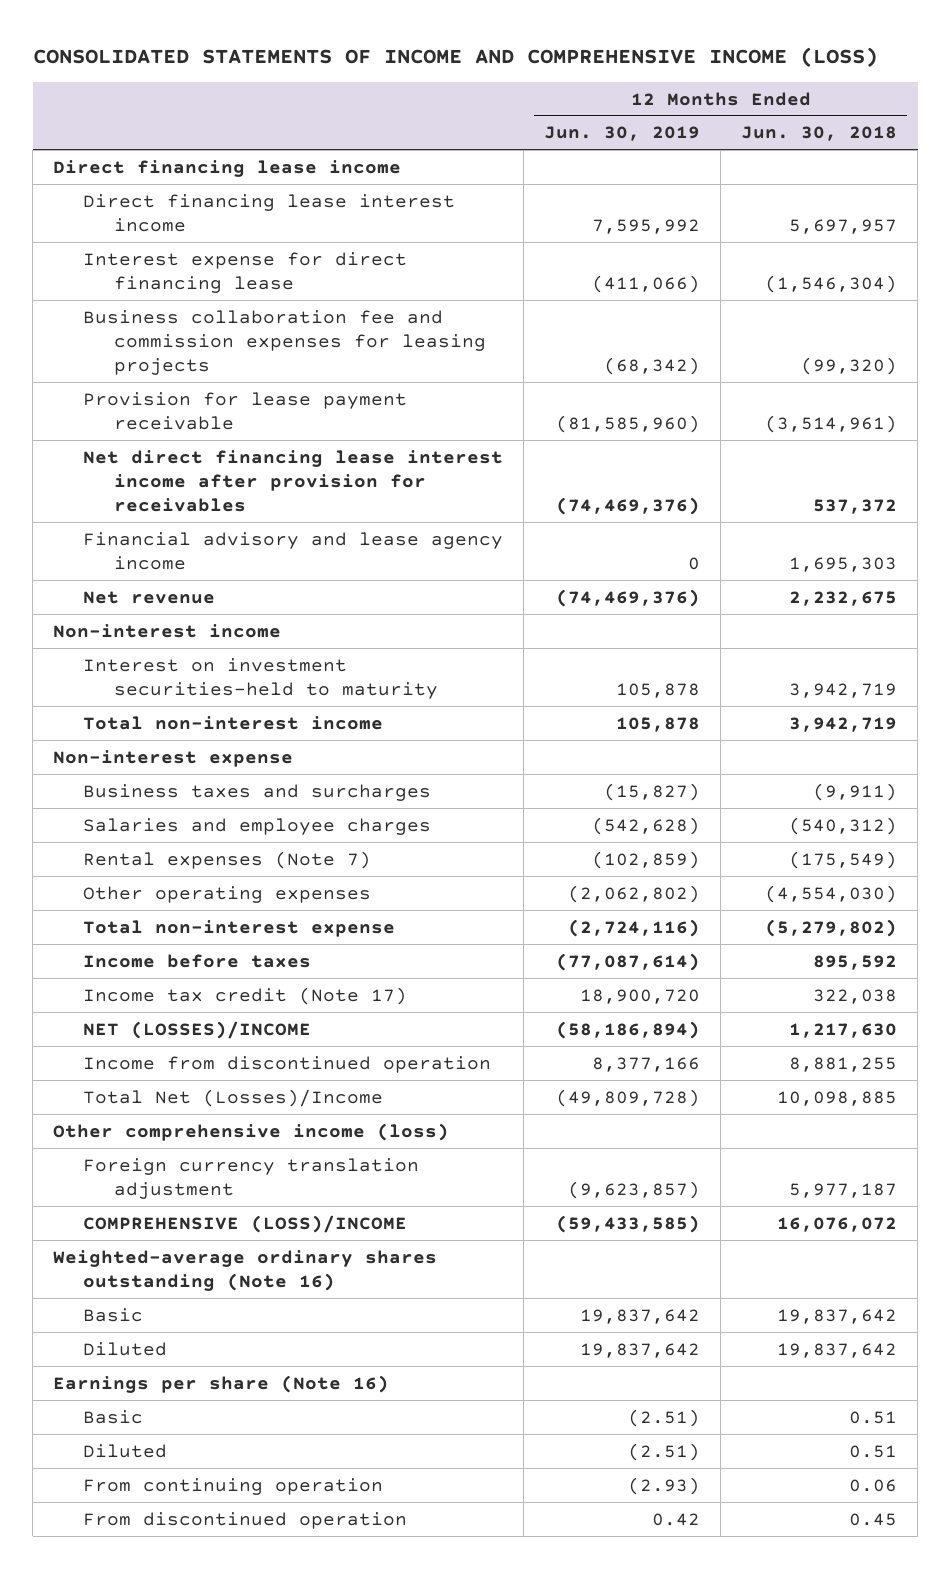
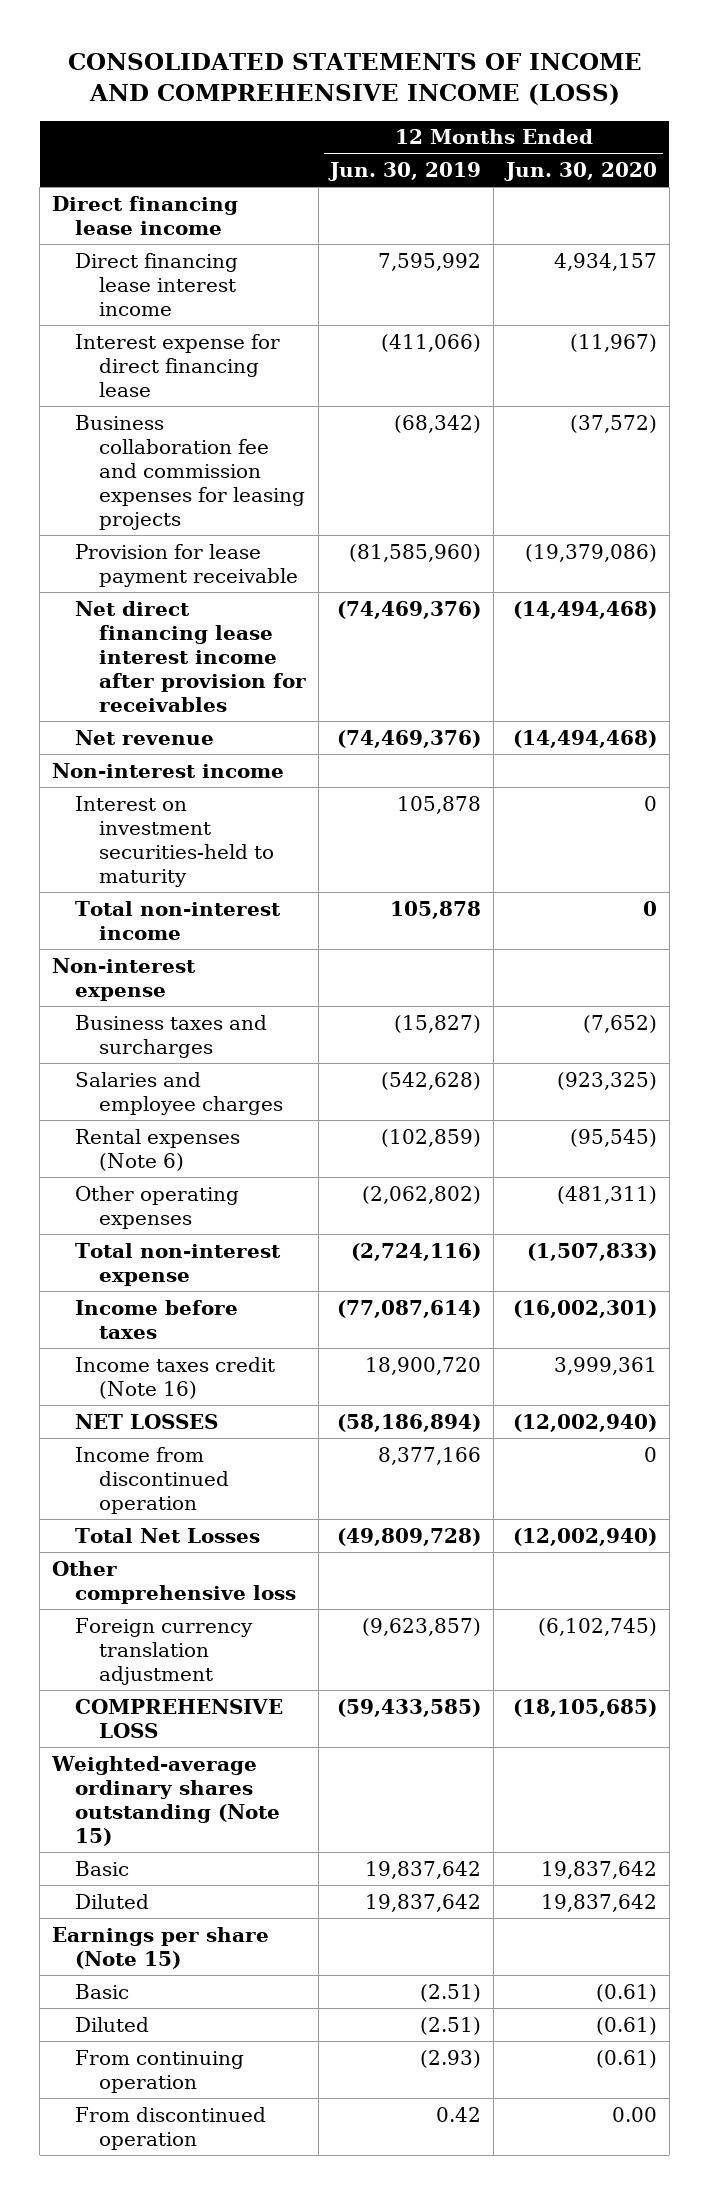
[741,126,898,142] Jun. 30, 2018 -> none
none -> [504,161,658,181] Jun. 30, 2020
[83,531,504,570] Financial advisory and lease agency income -> none
[83,850,372,869] Rental expenses (Note 7) -> [75,1128,241,1171] Rental expenses (Note 6)
[83,986,408,1005] Income tax credit (Note 17) -> [75,1356,276,1399] Income taxes credit (Note 16)
[83,1020,312,1039] NET (LOSSES)/INCOME -> [75,1413,219,1429] NET LOSSES
[83,1088,384,1107] Total Net (Losses)/Income -> [75,1527,261,1543] Total Net Losses
[53,1122,450,1141] Other comprehensive income (loss) -> [52,1560,297,1604] Other comprehensive loss
[83,1214,408,1233] COMPREHENSIVE (LOSS)/INCOME -> [75,1698,284,1738] COMPREHENSIVE LOSS
[53,1249,438,1291] Weighted-average ordinary shares outstanding (Note 16) -> [51,1755,281,1846] Weighted-average ordinary shares outstanding (Note 15)
[53,1374,390,1393] Earnings per share (Note 16) -> [52,1926,270,1969] Earnings per share (Note 15)

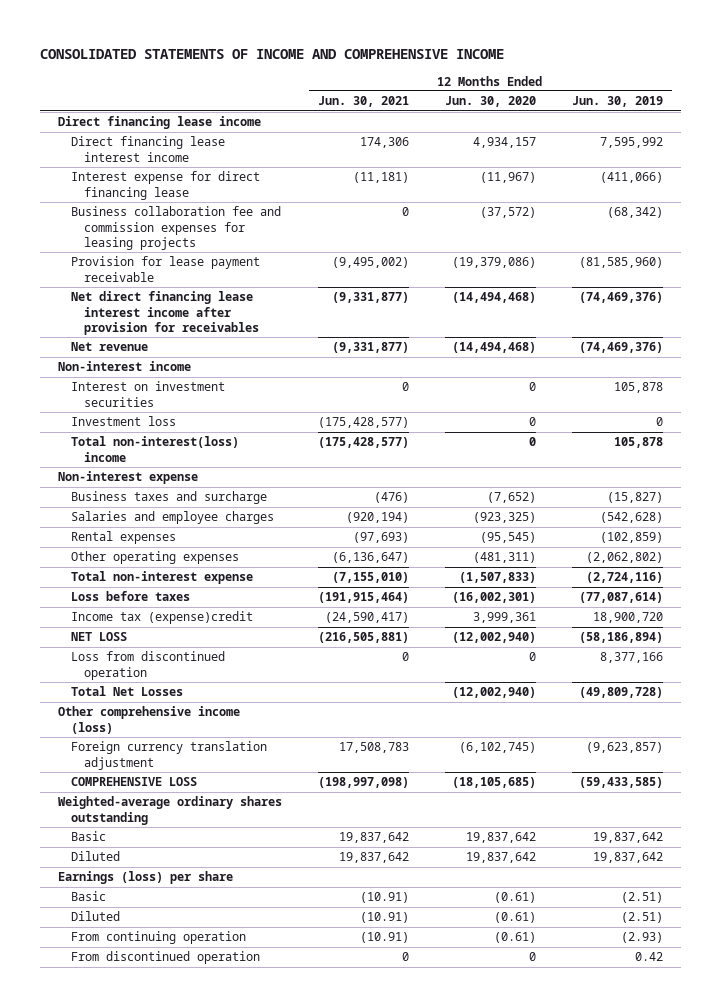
[67,53,642,106] CONSOLIDATED STATEMENTS OF INCOME AND COMPREHENSIVE INCOME (LOSS) -> [40,49,505,60] CONSOLIDATED STATEMENTS OF INCOME AND COMPREHENSIVE INCOME
none -> [318,96,410,108] Jun. 30, 2021
[75,795,274,887] Interest on investment securities-held to maturity -> [71,381,226,407] Interest on investment securities
none -> [71,416,177,427] Investment loss
[75,900,282,940] Total non-interest income -> [71,436,240,462] Total non-interest(loss) income
[75,1014,268,1058] Business taxes and surcharges -> [71,491,268,505] Business taxes and surcharge
[75,1128,241,1171] Rental expenses (Note 6) -> [71,531,177,545] Rental expenses
[75,1299,239,1339] Income before taxes -> [71,591,191,602] Loss before taxes
[75,1356,276,1399] Income taxes credit (Note 16) -> [71,611,254,625] Income tax (expense)credit
[75,1413,219,1429] NET LOSSES -> [71,632,128,642] NET LOSS
[75,1446,229,1514] Income from discontinued operation -> [71,651,226,680] Loss from discontinued operation
[52,1560,297,1604] Other comprehensive loss -> [58,706,241,734] Other comprehensive income (loss)
[51,1755,281,1846] Weighted-average ordinary shares outstanding (Note 15) -> [58,796,283,825] Weighted-average ordinary shares outstanding
[52,1926,270,1969] Earnings per share (Note 15) -> [58,871,234,885] Earnings (loss) per share
[612,2106,658,2122] 0.00 -> [528,952,536,962] 0

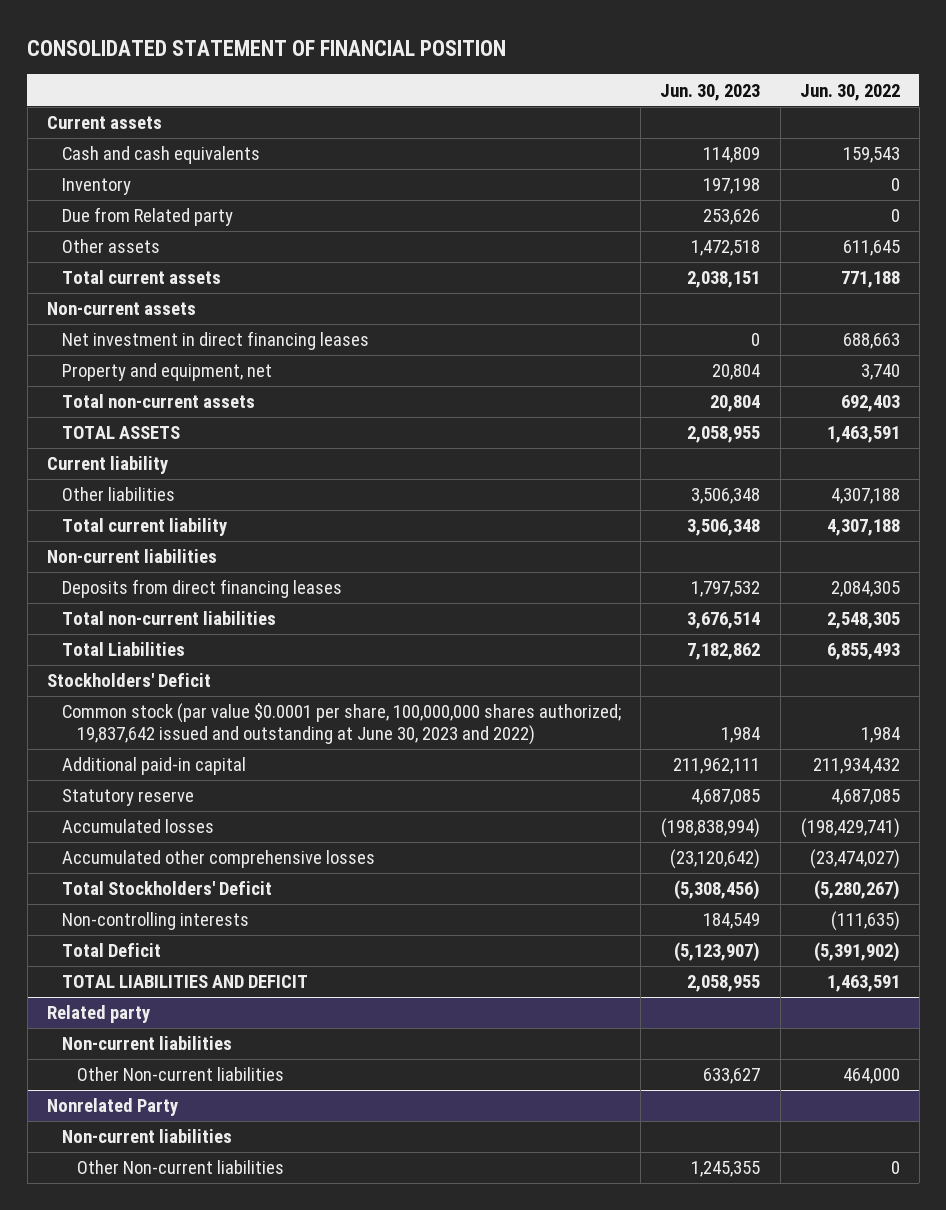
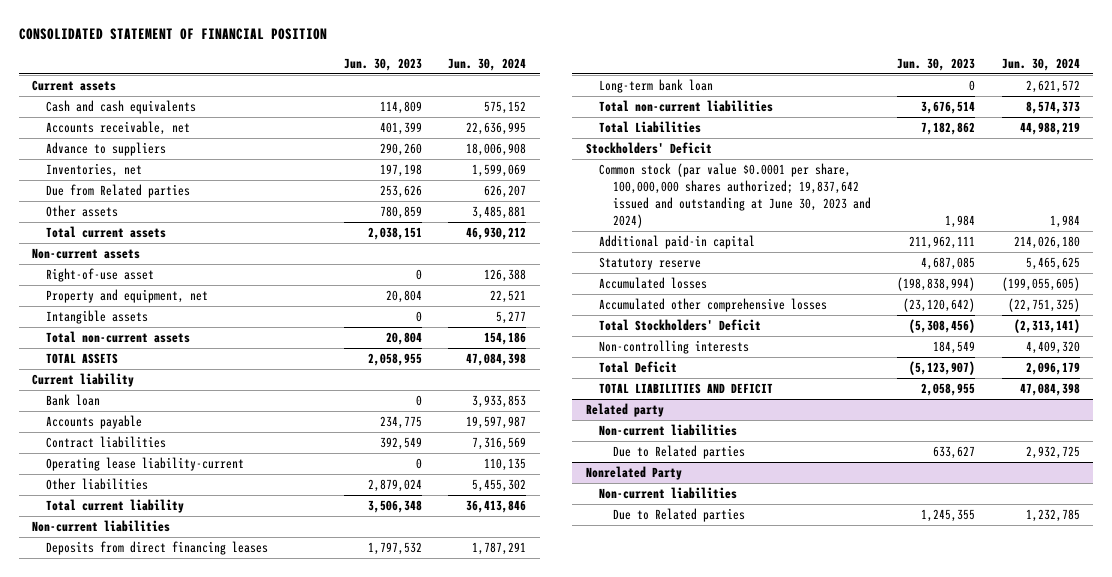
[799,83,900,101] Jun. 30, 2022 -> none
none -> [448,57,527,71] Jun. 30, 2024
none -> [45,121,190,136] Accounts receivable, net
none -> [45,142,166,157] Advance to suppliers
[61,178,131,196] Inventory -> [45,163,142,178] Inventories, net
[61,207,233,227] Due from Related party -> [45,184,190,199] Due from Related parties
[691,240,761,257] 1,472,518 -> [379,206,422,220] 780,859
[61,331,369,351] Net investment in direct financing leases -> none
none -> [45,268,154,283] Right-of-use asset
none -> [45,310,148,325] Intangible assets
none -> [45,394,100,407] Bank loan
none -> [45,415,142,430] Accounts payable
none -> [45,436,166,449] Contract liabilities
none -> [45,457,244,472] Operating lease liability-current
[691,488,761,505] 3,506,348 -> [367,479,422,493] 2,879,024
none -> [599,79,714,94] Long-term bank loan
[61,703,621,746] Common stock (par value $0.0001 per share, 100,000,000 shares authorized; 19,837,642 issued and outstanding at June 30, 2023 and 2022) -> [599,163,871,228] Common stock (par value $0.0001 per share, 100,000,000 shares authorized; 19,837,642 issued and outstanding at June 30, 2023 and 2024)
[77,1067,285,1082] Other Non-current liabilities -> [612,445,745,460] Due to Related parties
[77,1160,285,1175] Other Non-current liabilities -> [612,508,745,523] Due to Related parties

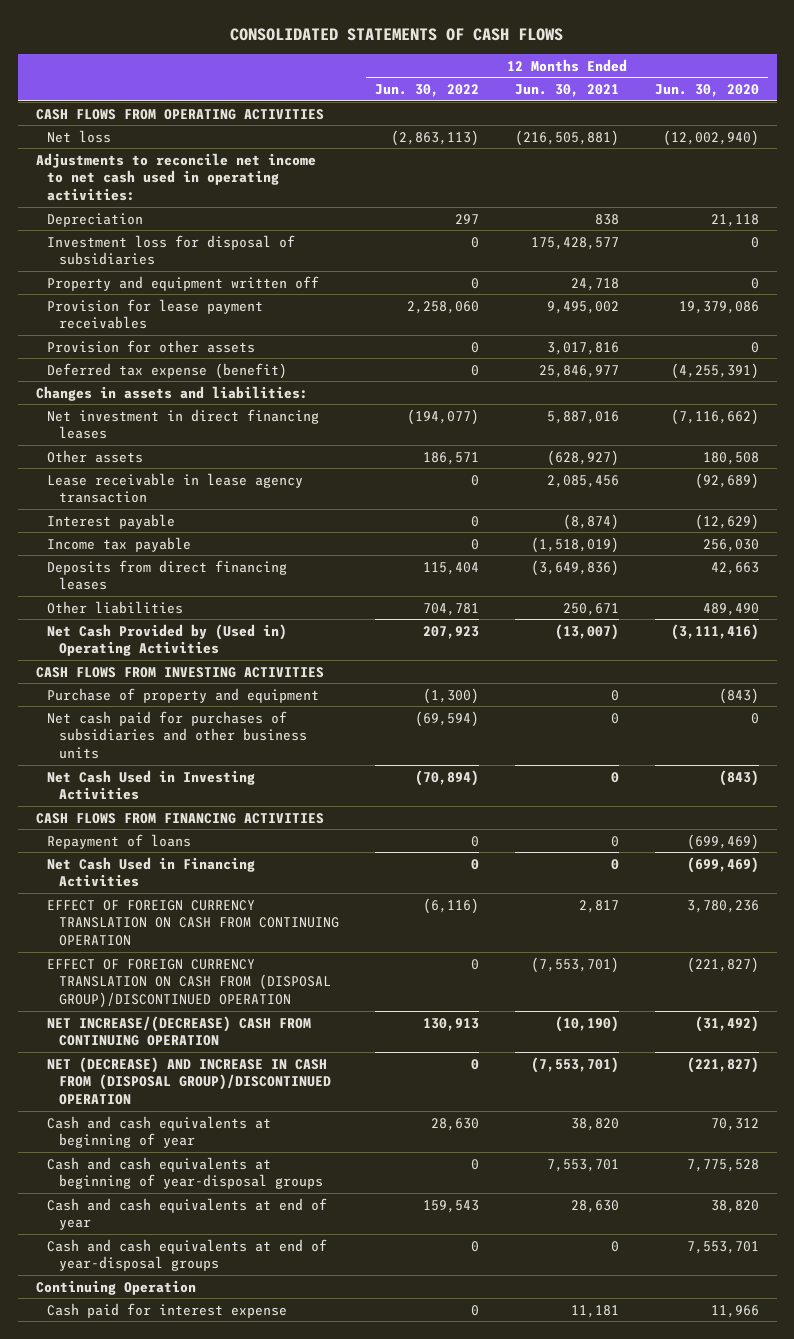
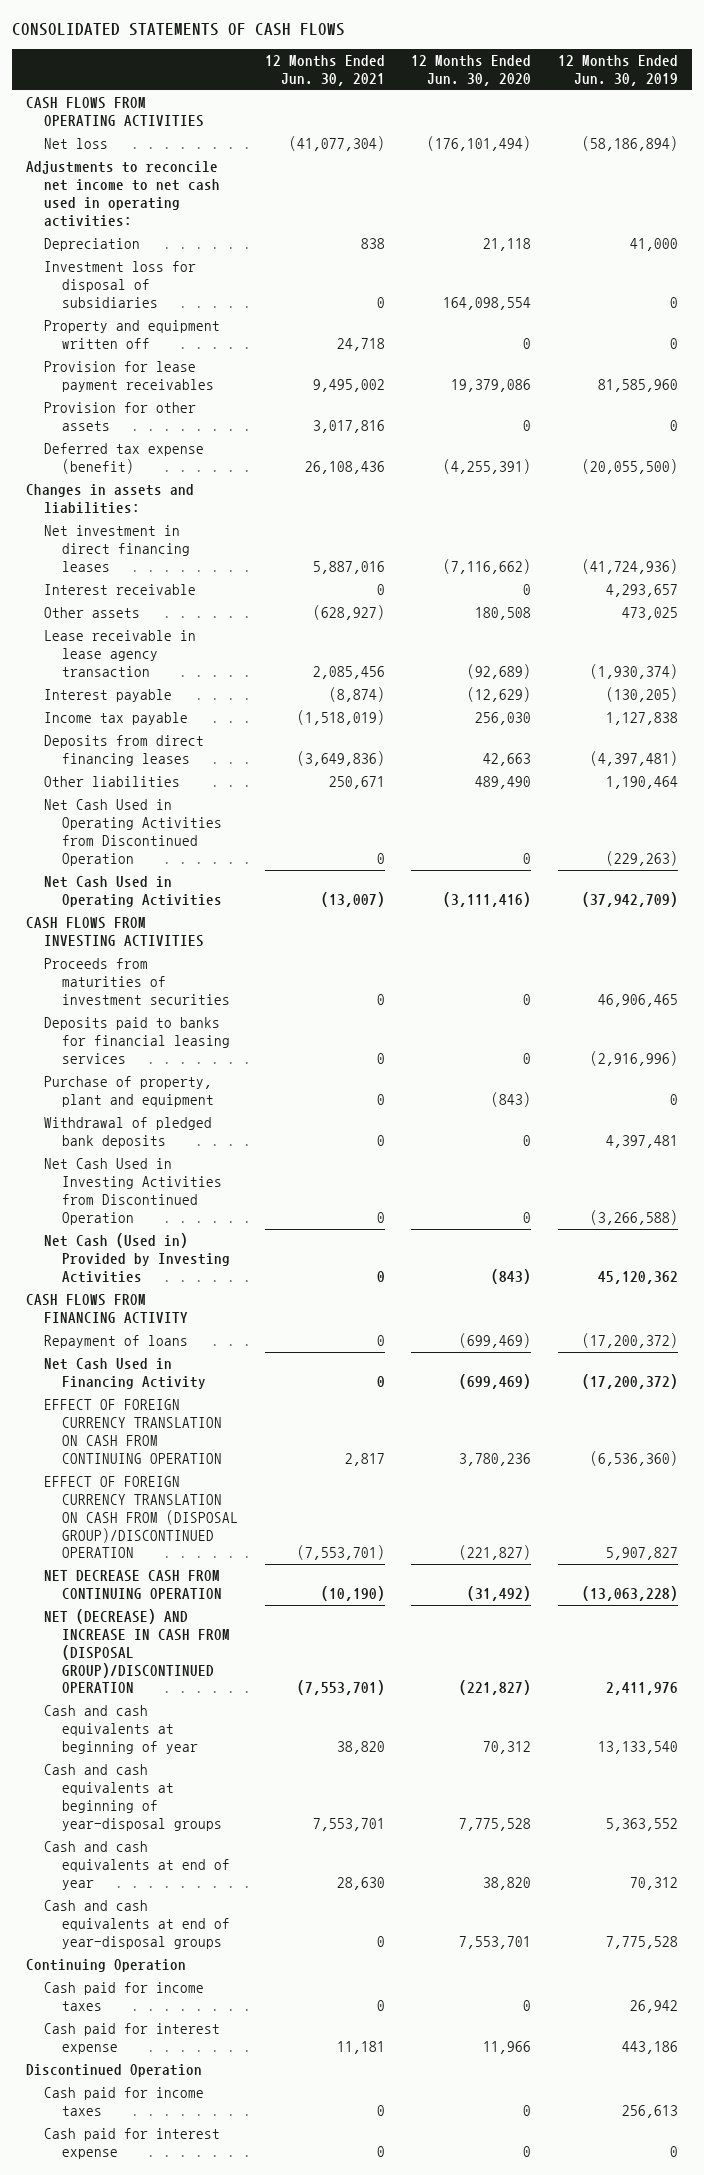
[374,83,479,97] Jun. 30, 2022 -> none
none -> [558,55,679,86] 12 Months Ended Jun. 30, 2019
[514,129,619,146] (216,505,881) -> [288,136,385,152] (41,077,304)
[662,129,759,146] (12,002,940) -> [427,136,532,152] (176,101,494)
[530,236,619,250] 175,428,577 -> [376,296,385,308] 0
[750,236,759,248] 0 -> [443,296,532,310] 164,098,554
[538,364,619,378] 25,846,977 -> [304,461,385,475] 26,108,436
none -> [43,584,196,596] Interest receivable
none -> [43,799,223,866] Net Cash Used in Operating Activities from Discontinued Operation
[47,623,288,657] Net Cash Provided by (Used in) Operating Activities -> [43,876,223,908] Net Cash Used in Operating Activities
[47,710,307,759] Net cash paid for purchases of subsidiaries and other business units -> none
none -> [43,958,231,1005] Proceeds from maturities of investment securities
none -> [43,1017,231,1064] Deposits paid to banks for financial leasing services
[47,687,320,703] Purchase of property and equipment -> [43,1076,215,1108] Purchase of property, plant and equipment
none -> [43,1117,212,1149] Withdrawal of pledged bank deposits
none -> [43,1158,223,1225] Net Cash Used in Investing Activities from Discontinued Operation
[47,769,256,801] Net Cash Used in Investing Activities -> [43,1233,231,1283] Net Cash (Used in) Provided by Investing Activities
[35,812,324,824] CASH FLOWS FROM FINANCING ACTIVITIES -> [25,1294,188,1324] CASH FLOWS FROM FINANCING ACTIVITY
[47,856,256,888] Net Cash Used in Financing Activities -> [43,1358,207,1390] Net Cash Used in Financing Activity
[47,1015,312,1047] NET INCREASE/(DECREASE) CASH FROM CONTINUING OPERATION -> [43,1570,223,1600] NET DECREASE CASH FROM CONTINUING OPERATION
none -> [43,1982,204,2012] Cash paid for income taxes
none -> [25,2064,202,2078] Discontinued Operation
none -> [43,2087,204,2117] Cash paid for income taxes
none -> [43,2128,220,2160] Cash paid for interest expense

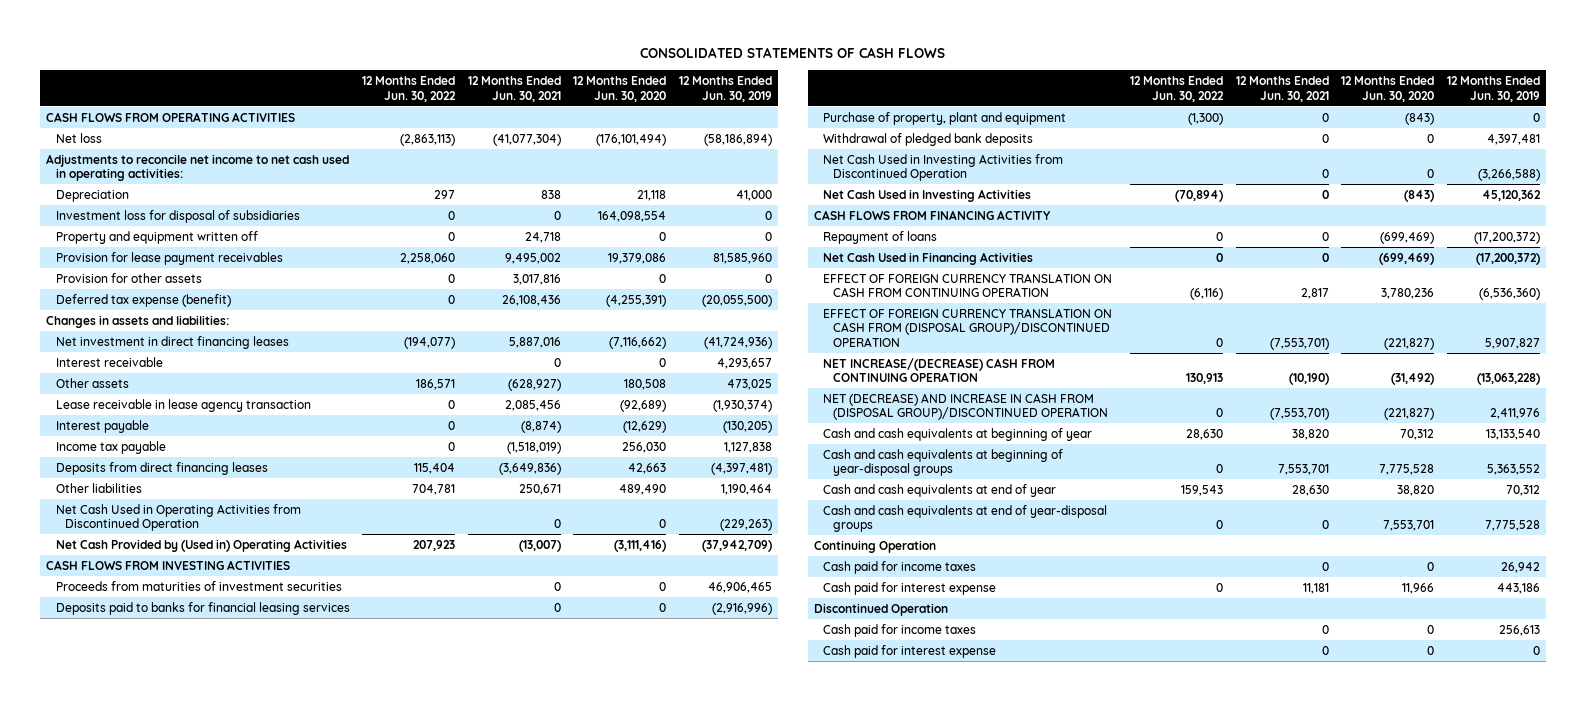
none -> [362,75,457,102] 12 Months Ended Jun. 30, 2022
[43,876,223,908] Net Cash Used in Operating Activities -> [55,538,347,552] Net Cash Provided by (Used in) Operating Activities
[43,1233,231,1283] Net Cash (Used in) Provided by Investing Activities -> [823,188,1032,202] Net Cash Used in Investing Activities
[43,1358,207,1390] Net Cash Used in Financing Activity -> [823,251,1034,265] Net Cash Used in Financing Activities
[43,1570,223,1600] NET DECREASE CASH FROM CONTINUING OPERATION -> [823,357,1056,383] NET INCREASE/(DECREASE) CASH FROM CONTINUING OPERATION

